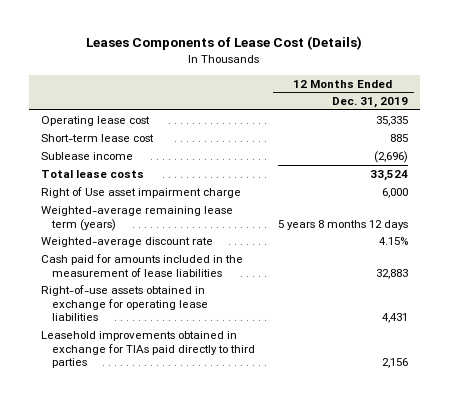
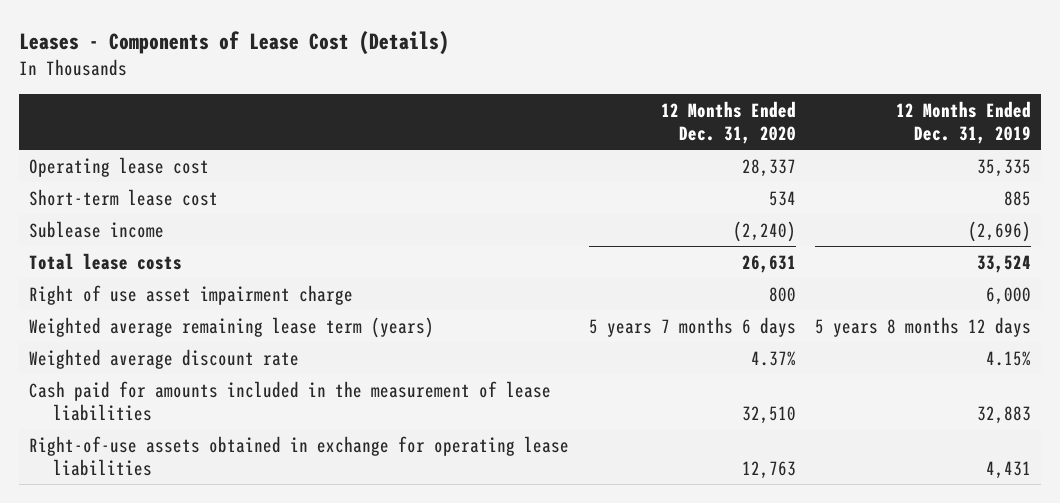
[86,36,363,51] Leases Components of Lease Cost (Details) -> [18,30,449,55] Leases - Components of Lease Cost (Details)
none -> [660,100,796,145] 12 Months Ended Dec. 31, 2020
[40,186,241,198] Right of Use asset impairment charge -> [28,284,353,305] Right of use asset impairment charge
[40,205,233,231] Weighted-average remaining lease term (years) -> [28,316,434,338] Weighted average remaining lease term (years)
[40,236,213,247] Weighted-average discount rate -> [28,348,299,369] Weighted average discount rate
[40,330,256,369] Leasehold improvements obtained in exchange for TIAs paid directly to third parties -> none

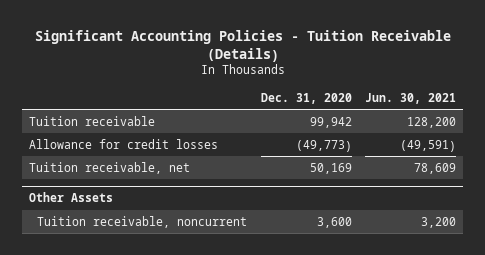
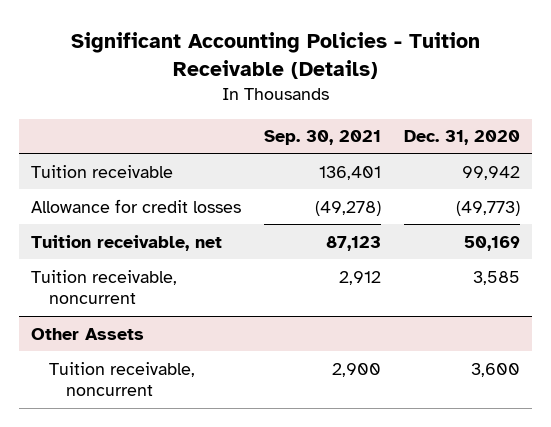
[365,92,457,104] Jun. 30, 2021 -> none
none -> [264,130,382,146] Sep. 30, 2021
none -> [30,269,177,305] Tuition receivable, noncurrent

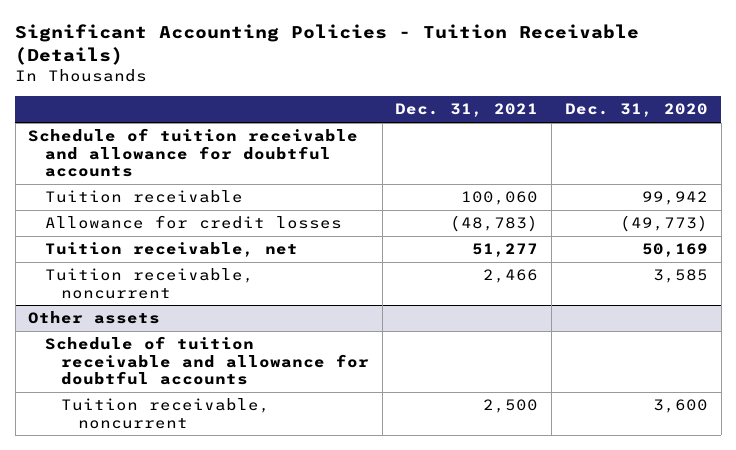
[264,130,382,146] Sep. 30, 2021 -> none
none -> [395,103,539,118] Dec. 31, 2021
none -> [28,128,359,178] Schedule of tuition receivable and allowance for doubtful accounts
[30,327,144,340] Other Assets -> [28,311,161,325] Other assets
none -> [44,336,370,386] Schedule of tuition receivable and allowance for doubtful accounts

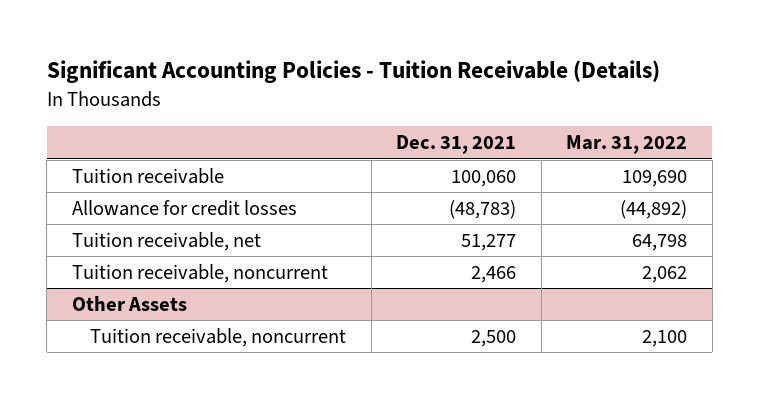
[564,103,708,118] Dec. 31, 2020 -> none
none -> [566,135,688,155] Mar. 31, 2022
[28,128,359,178] Schedule of tuition receivable and allowance for doubtful accounts -> none
[44,336,370,386] Schedule of tuition receivable and allowance for doubtful accounts -> none
[28,311,161,325] Other assets -> [71,295,187,311] Other Assets

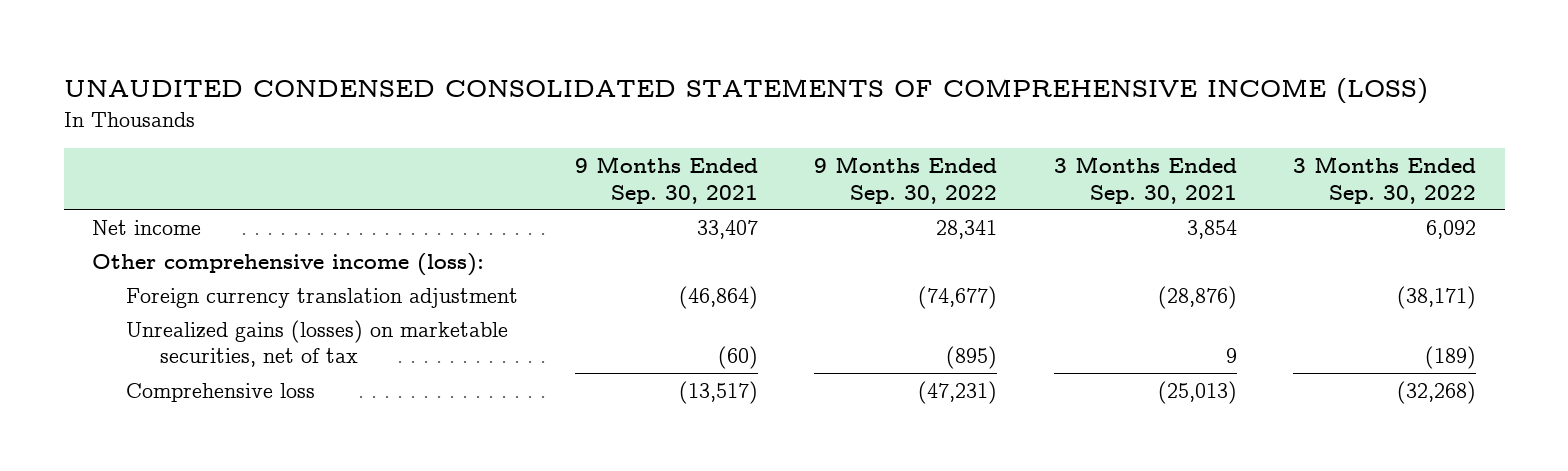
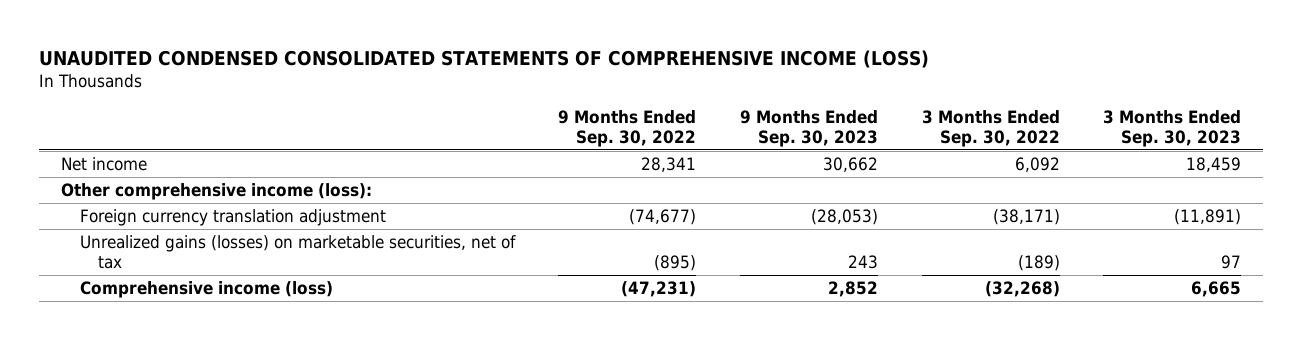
[574,155,758,204] 9 Months Ended Sep. 30, 2021 -> none
[1053,155,1237,204] 3 Months Ended Sep. 30, 2021 -> none
none -> [739,110,878,147] 9 Months Ended Sep. 30, 2023
none -> [1103,110,1242,147] 3 Months Ended Sep. 30, 2023
[126,382,316,402] Comprehensive loss -> [79,281,333,299] Comprehensive income (loss)

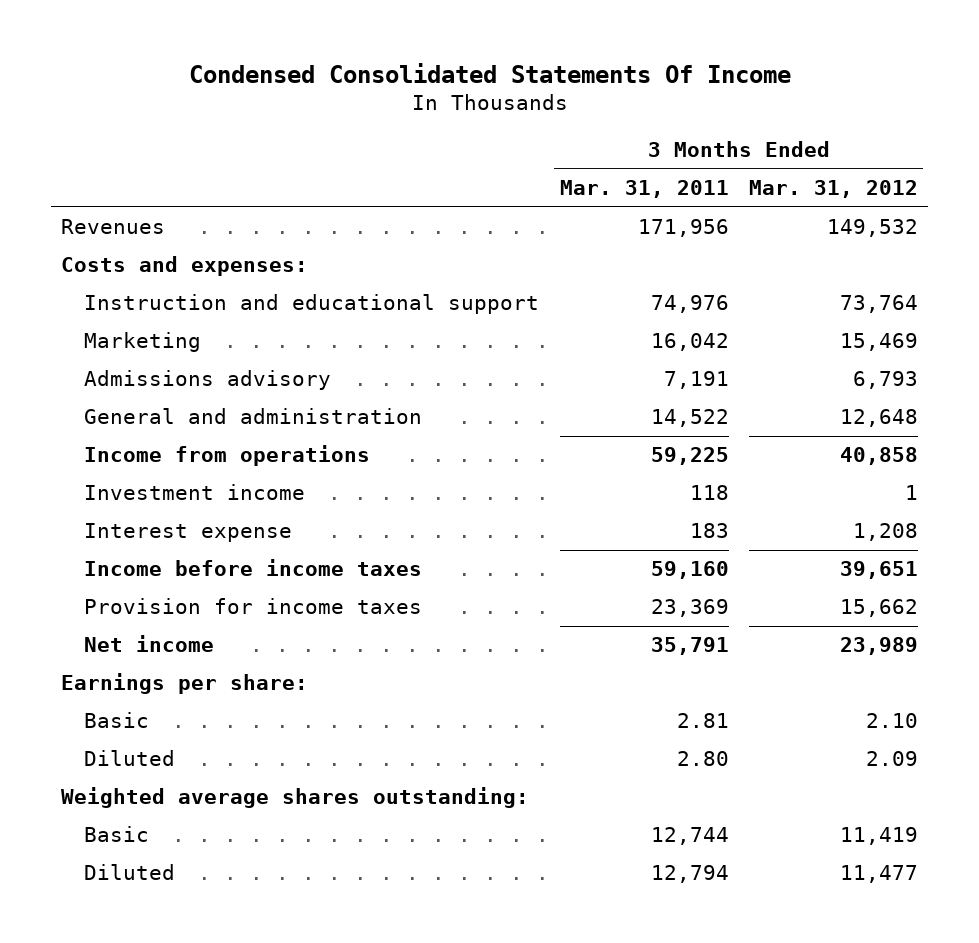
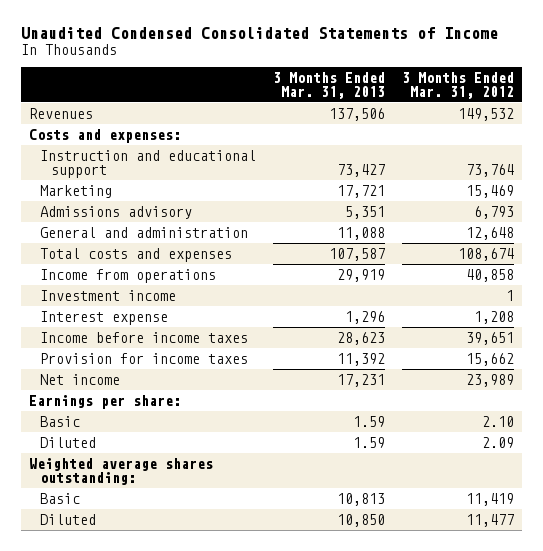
[188,62,791,83] Condensed Consolidated Statements Of Income -> [20,27,498,40] Unaudited Condensed Consolidated Statements of Income
[559,180,729,199] Mar. 31, 2011 -> none
none -> [272,71,385,99] 3 Months Ended Mar. 31, 2013
none -> [40,247,233,262] Total costs and expenses

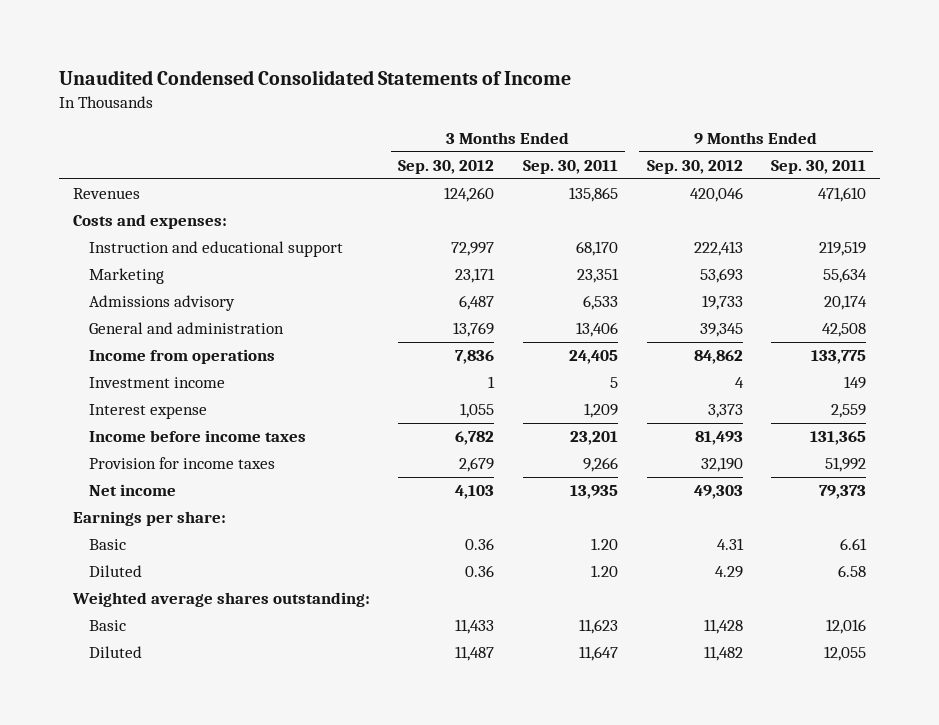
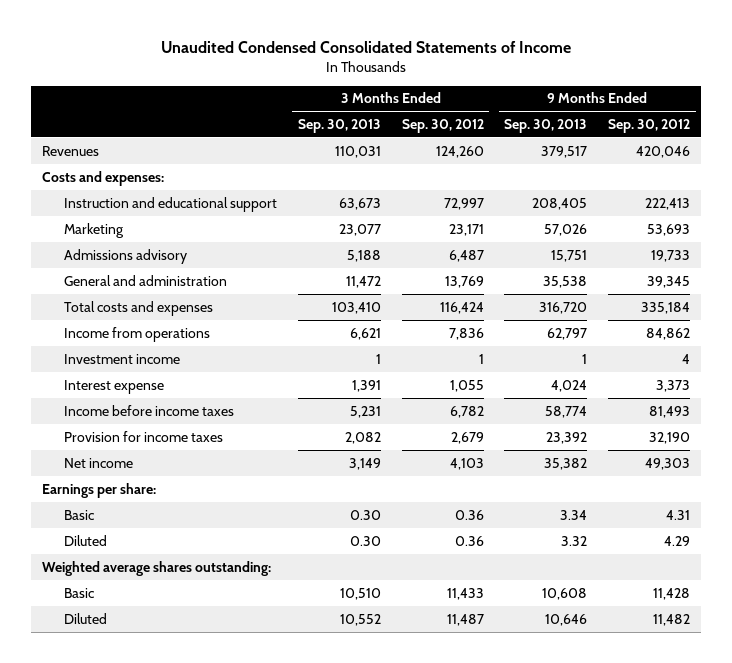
[522,160,618,175] Sep. 30, 2011 -> none
[771,160,867,175] Sep. 30, 2011 -> none
none -> [297,118,381,133] Sep. 30, 2013
none -> [504,118,588,133] Sep. 30, 2013
none -> [63,300,213,316] Total costs and expenses

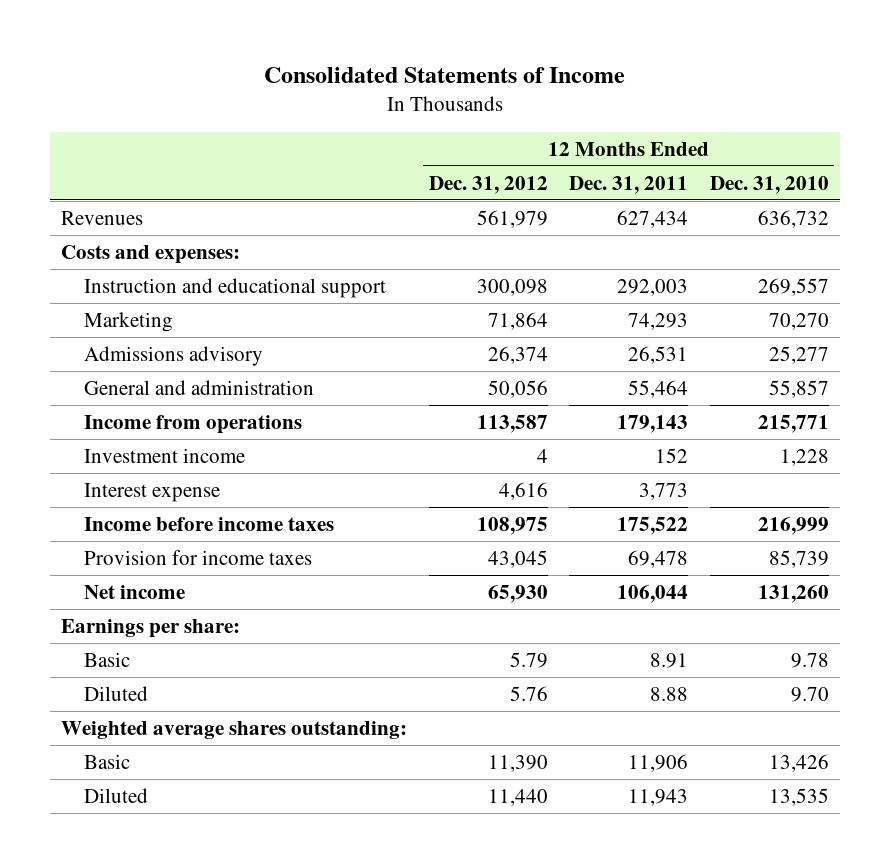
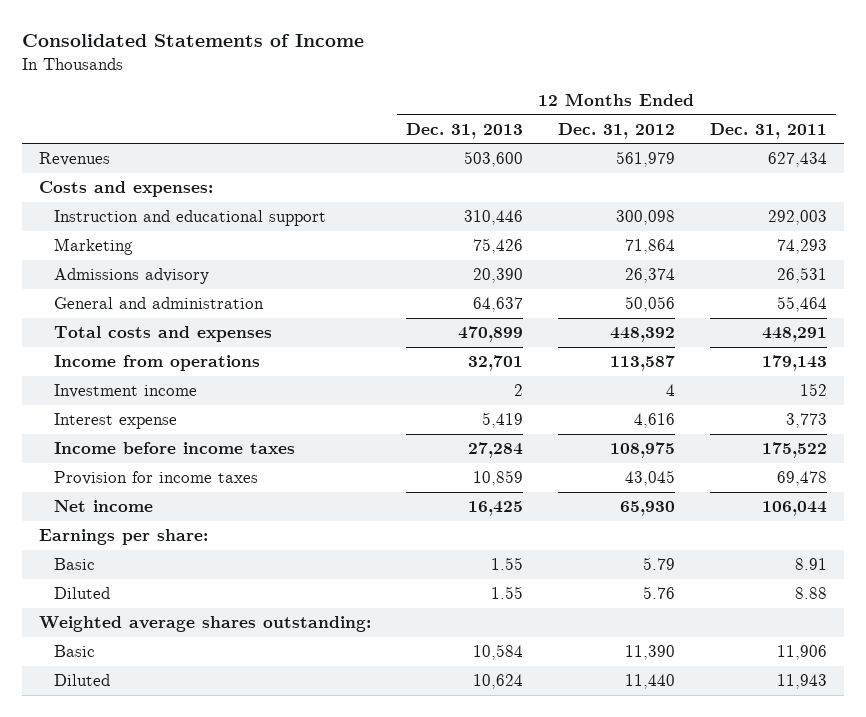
[709,175,829,194] Dec. 31, 2010 -> none
none -> [405,122,523,139] Dec. 31, 2013
none -> [53,325,272,342] Total costs and expenses

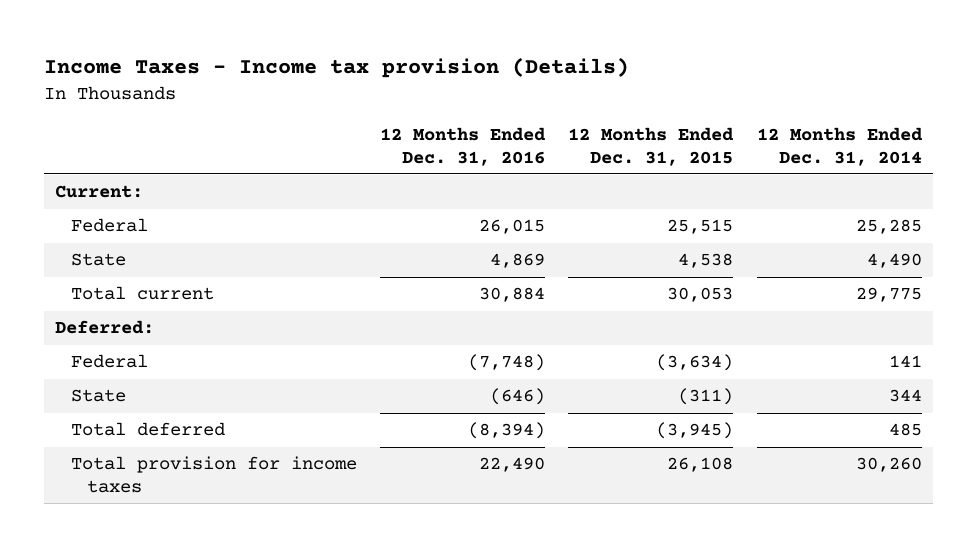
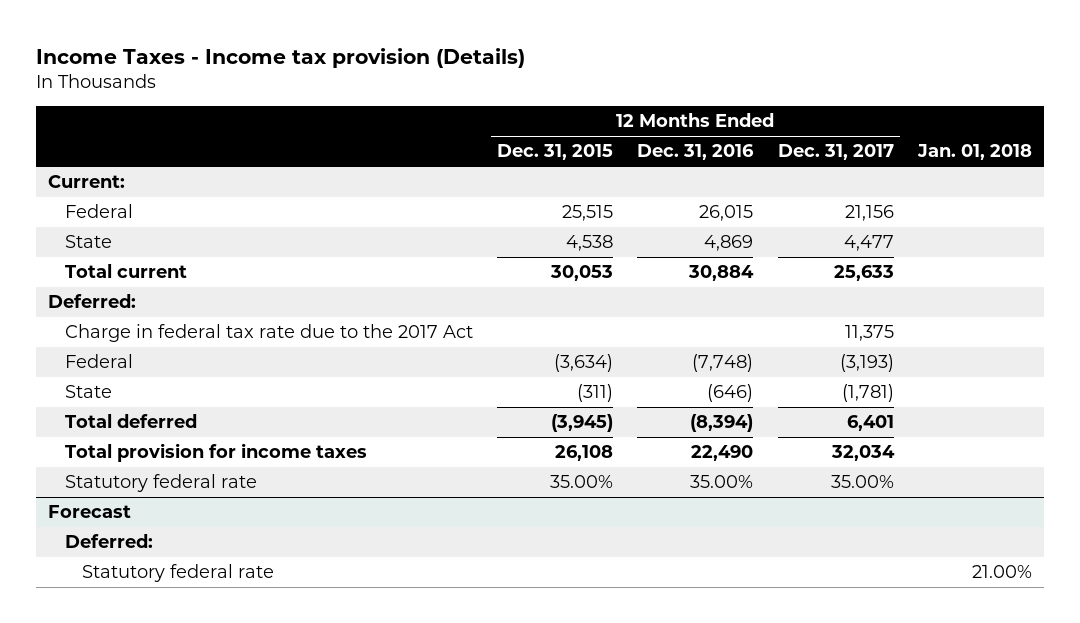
[756,127,923,166] 12 Months Ended Dec. 31, 2014 -> none
none -> [777,144,894,161] Dec. 31, 2017
none -> [916,144,1032,161] Jan. 01, 2018
none -> [65,324,474,343] Charge in federal tax rate due to the 2017 Act
none -> [65,474,258,493] Statutory federal rate
none -> [48,505,132,519] Forecast
none -> [65,534,154,549] Deferred:
none -> [82,564,275,583] Statutory federal rate

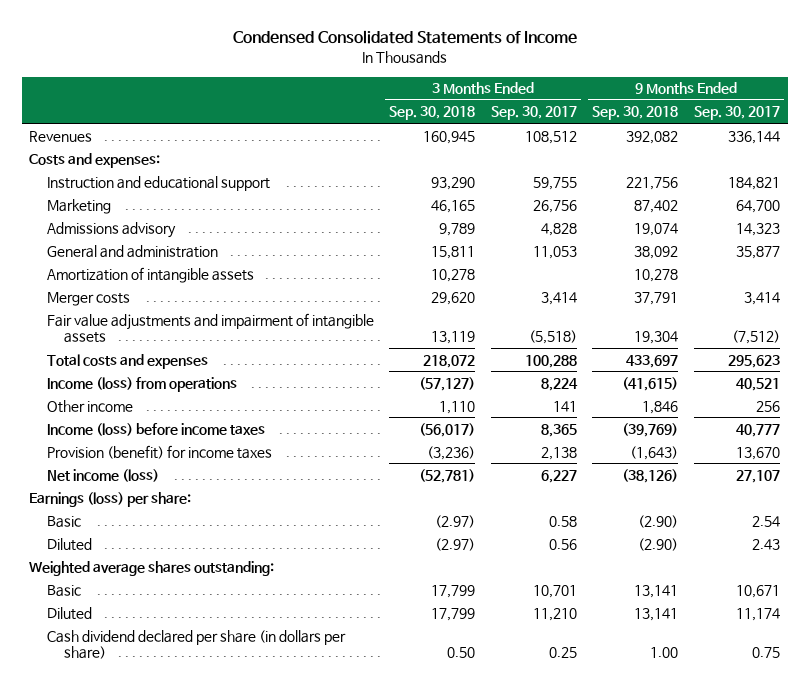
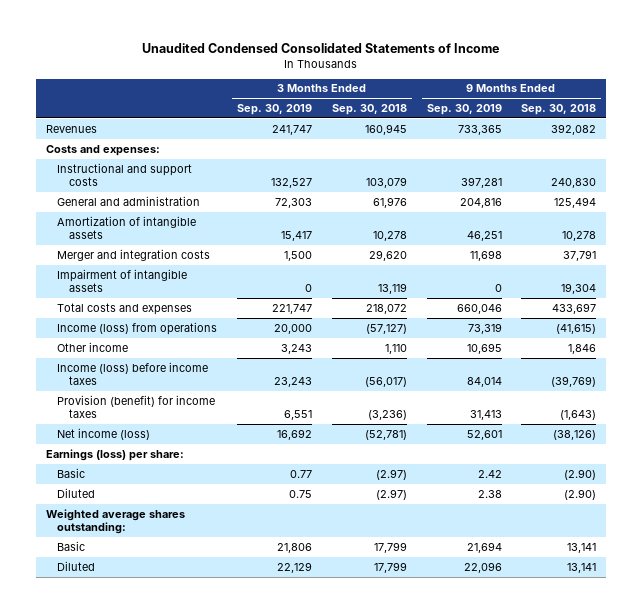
[232,30,577,45] Condensed Consolidated Statements of Income -> [141,42,499,53] Unaudited Condensed Consolidated Statements of Income
[490,106,577,121] Sep. 30, 2017 -> none
[693,106,780,121] Sep. 30, 2017 -> none
none -> [236,103,312,115] Sep. 30, 2019
none -> [426,103,502,115] Sep. 30, 2019
[46,198,111,214] Marketing -> none
[46,221,176,238] Admissions advisory -> none
[46,175,270,191] Instruction and educational support -> [57,162,193,186] Instructional and support costs
[431,176,476,190] 93,290 -> [365,176,407,188] 103,079
[626,176,679,190] 221,756 -> [551,177,597,188] 240,830
[431,245,476,259] 15,811 -> [372,196,407,208] 61,976
[634,245,679,259] 38,092 -> [554,196,597,208] 125,494
[46,291,130,306] Merger costs -> [57,248,211,261] Merger and integration costs
[46,312,374,344] Fair value adjustments and impairment of intangible assets -> [57,268,188,292] Impairment of intangible assets
[46,629,346,660] Cash dividend declared per share (in dollars per share) -> none

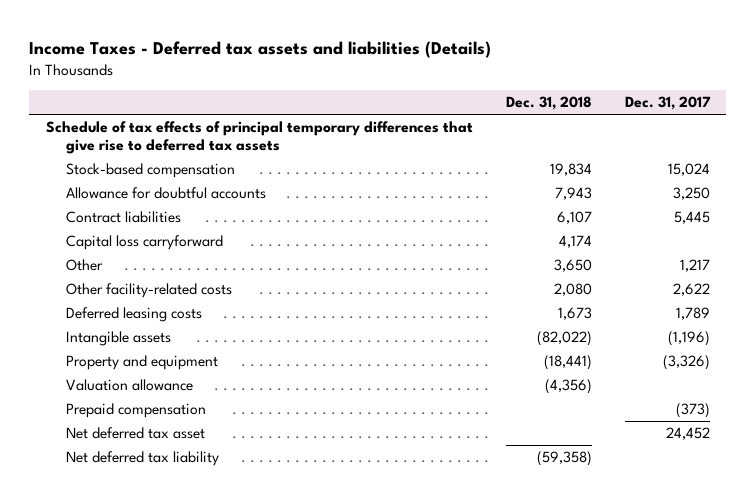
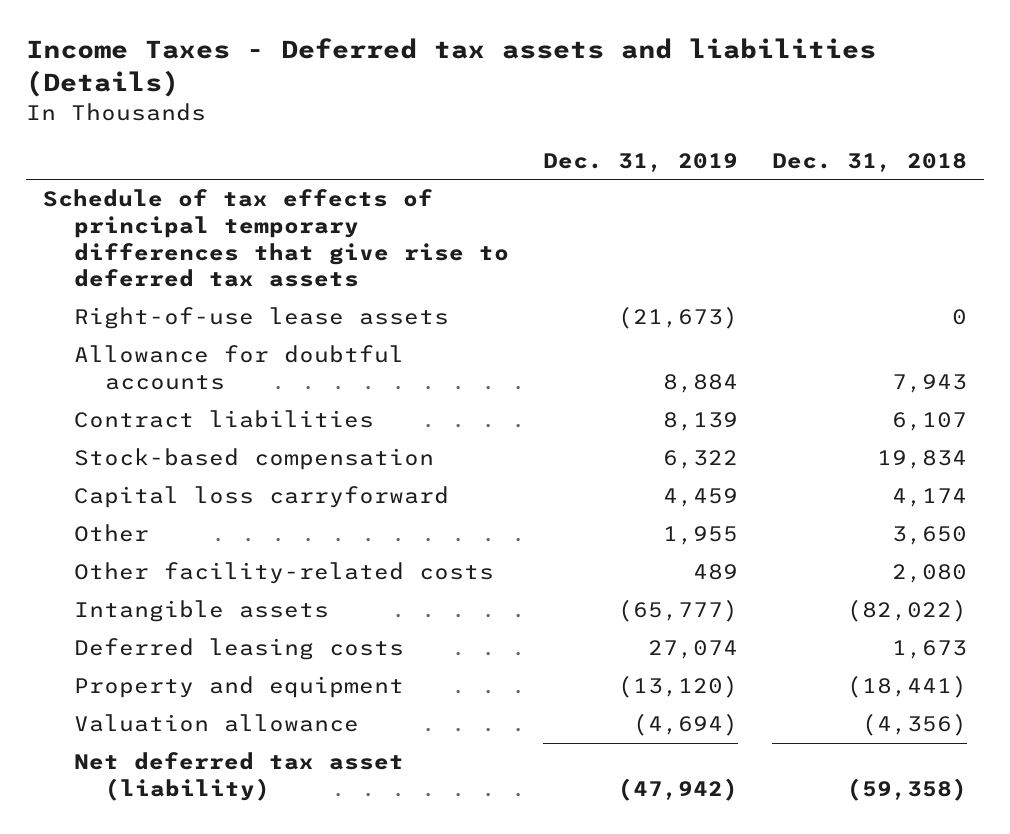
[624,96,711,111] Dec. 31, 2017 -> none
none -> [542,152,738,172] Dec. 31, 2019
none -> [73,307,449,330] Right-of-use lease assets
[65,163,235,179] Stock-based compensation -> [73,448,434,471] Stock-based compensation
[65,307,202,323] Deferred leasing costs -> [73,638,404,661] Deferred leasing costs
[65,403,206,419] Prepaid compensation -> none
[65,427,205,440] Net deferred tax asset -> none
[65,451,219,467] Net deferred tax liability -> [73,752,404,802] Net deferred tax asset (liability)

